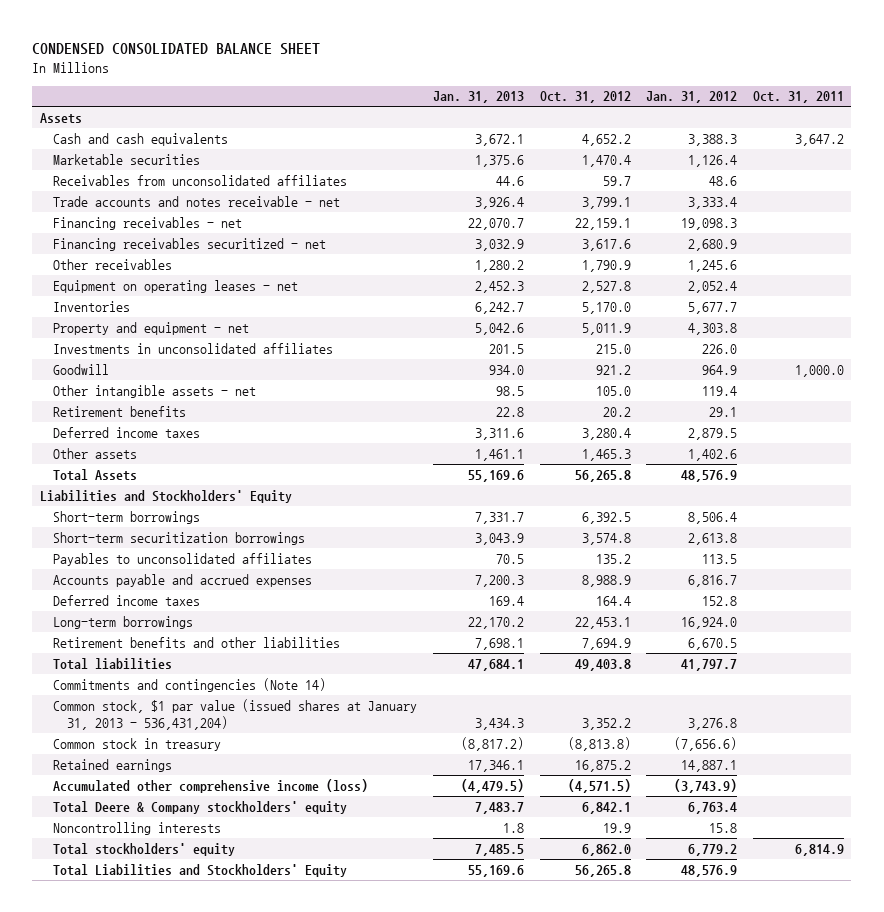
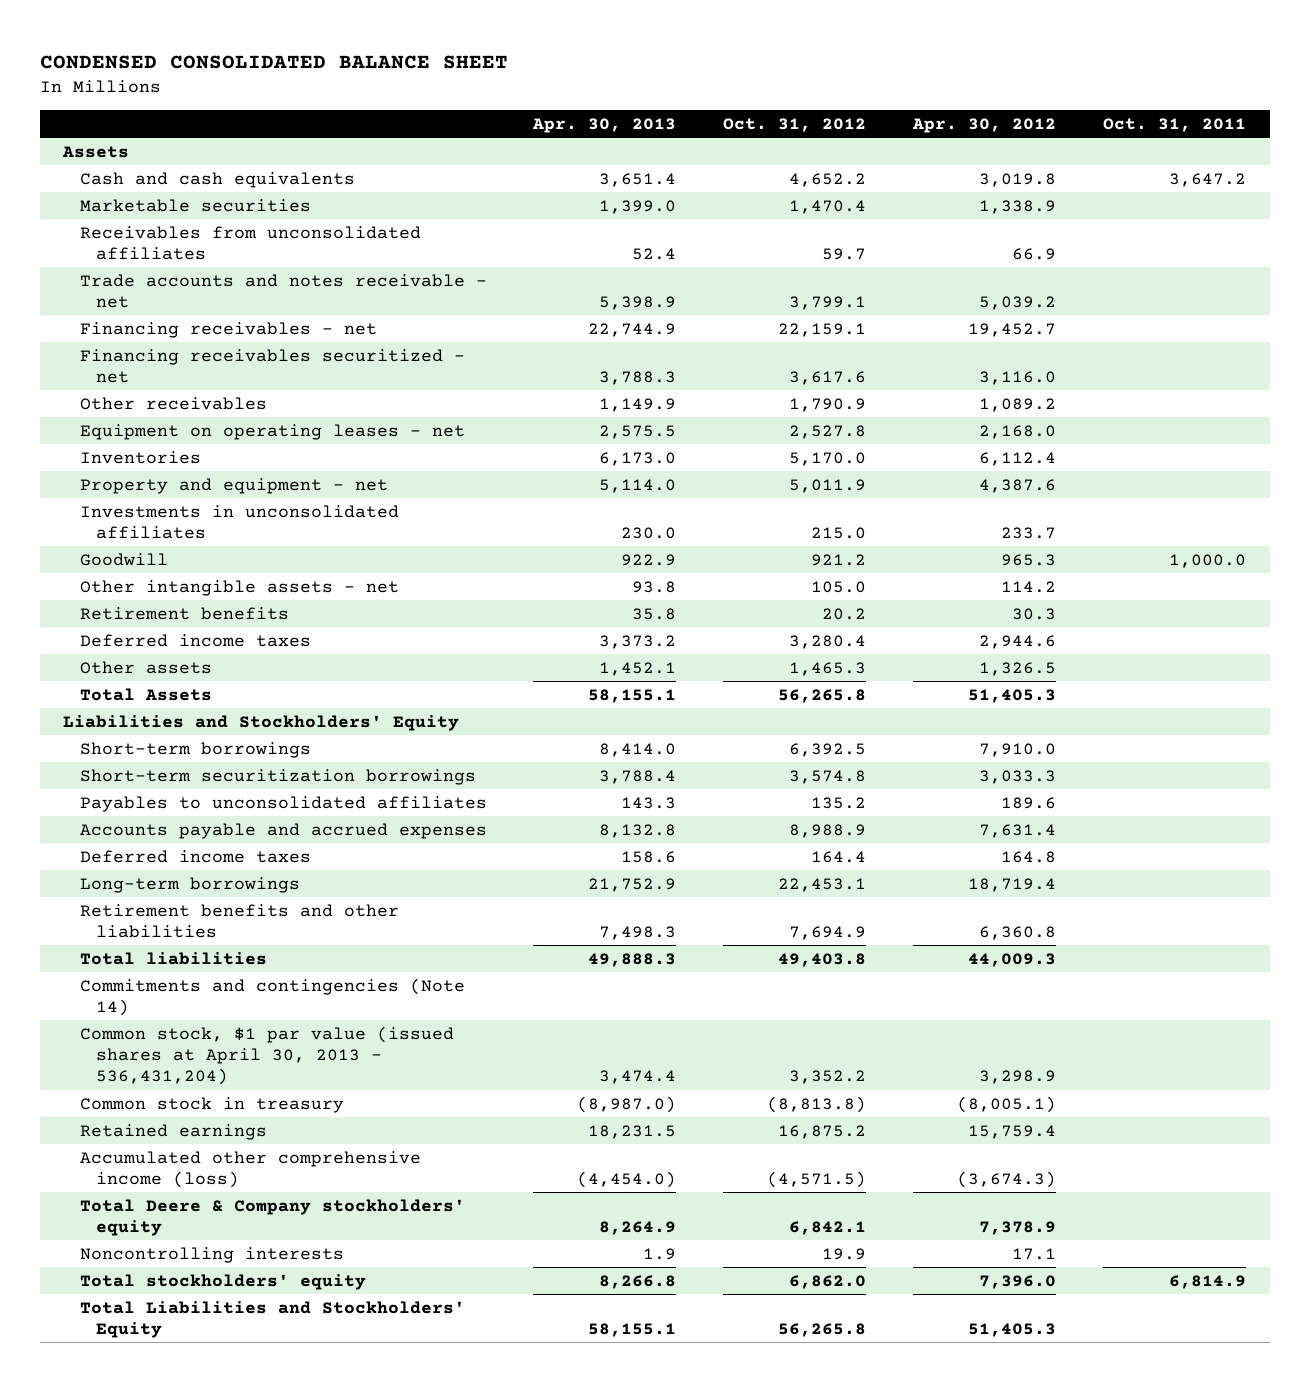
[432,91,524,104] Jan. 31, 2013 -> none
[646,91,738,104] Jan. 31, 2012 -> none
none -> [532,118,677,134] Apr. 30, 2013
none -> [912,118,1057,134] Apr. 30, 2012
[53,698,418,730] Common stock, $1 par value (issued shares at January 31, 2013 - 536,431,204) -> [79,1025,454,1086] Common stock, $1 par value (issued shares at April 30, 2013 - 536,431,204)

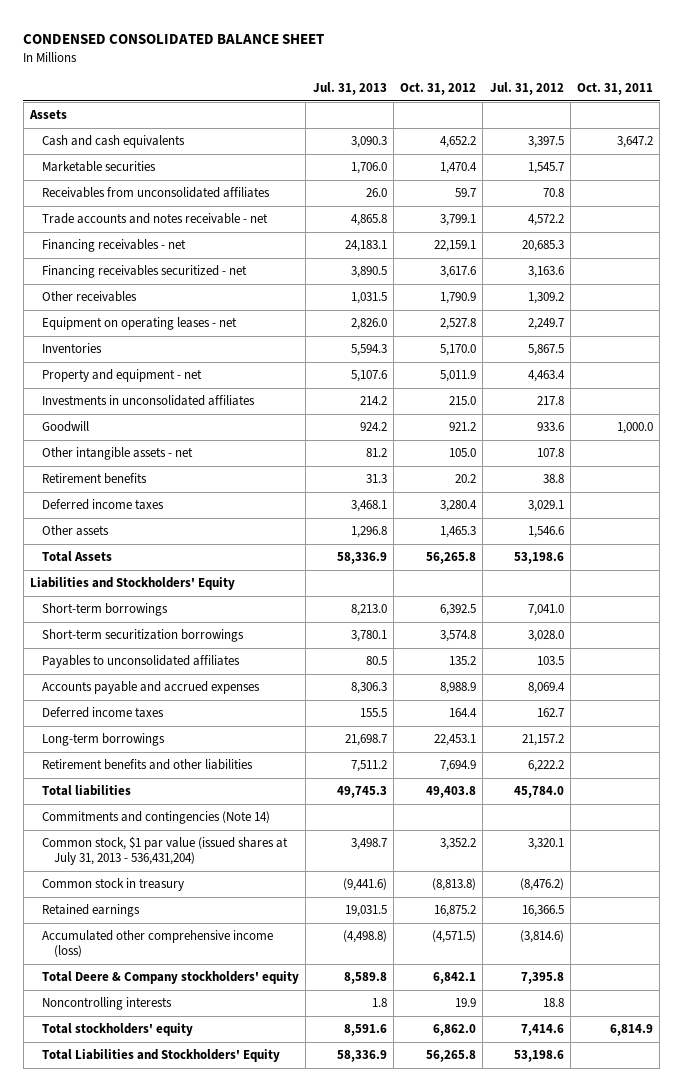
[532,118,677,134] Apr. 30, 2013 -> none
[912,118,1057,134] Apr. 30, 2012 -> none
none -> [312,82,387,96] Jul. 31, 2013
none -> [489,82,564,96] Jul. 31, 2012
[79,1025,454,1086] Common stock, $1 par value (issued shares at April 30, 2013 - 536,431,204) -> [42,836,289,866] Common stock, $1 par value (issued shares at July 31, 2013 - 536,431,204)

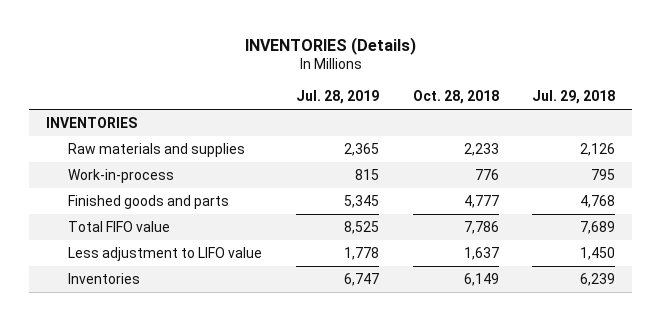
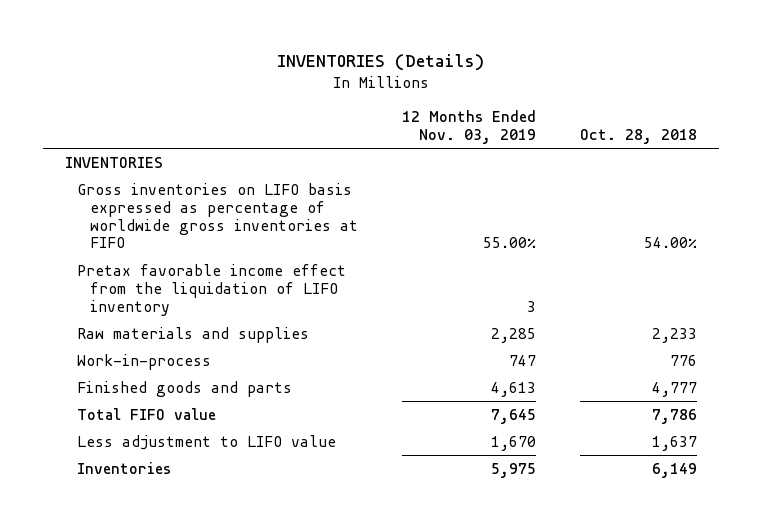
[295,90,379,105] Jul. 28, 2019 -> none
[532,90,616,105] Jul. 29, 2018 -> none
none -> [401,110,536,145] 12 Months Ended Nov. 03, 2019
none -> [77,182,358,249] Gross inventories on LIFO basis expressed as percentage of worldwide gross inventories at FIFO
none -> [77,263,347,316] Pretax favorable income effect from the liquidation of LIFO inventory

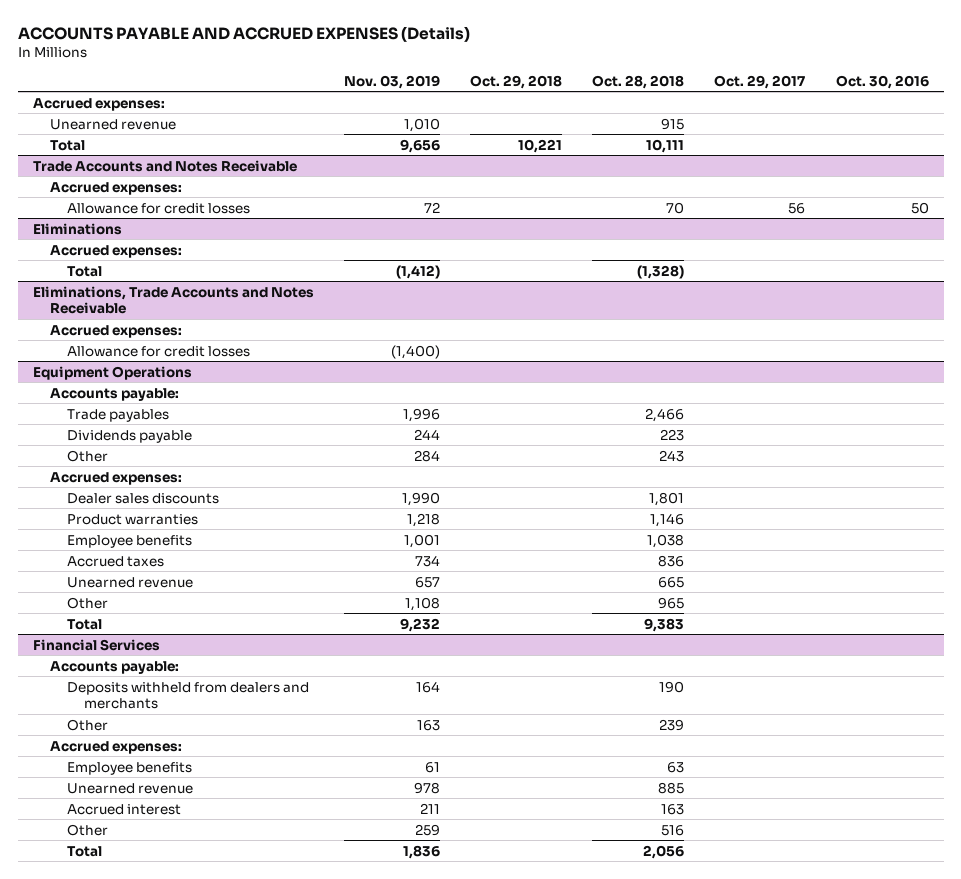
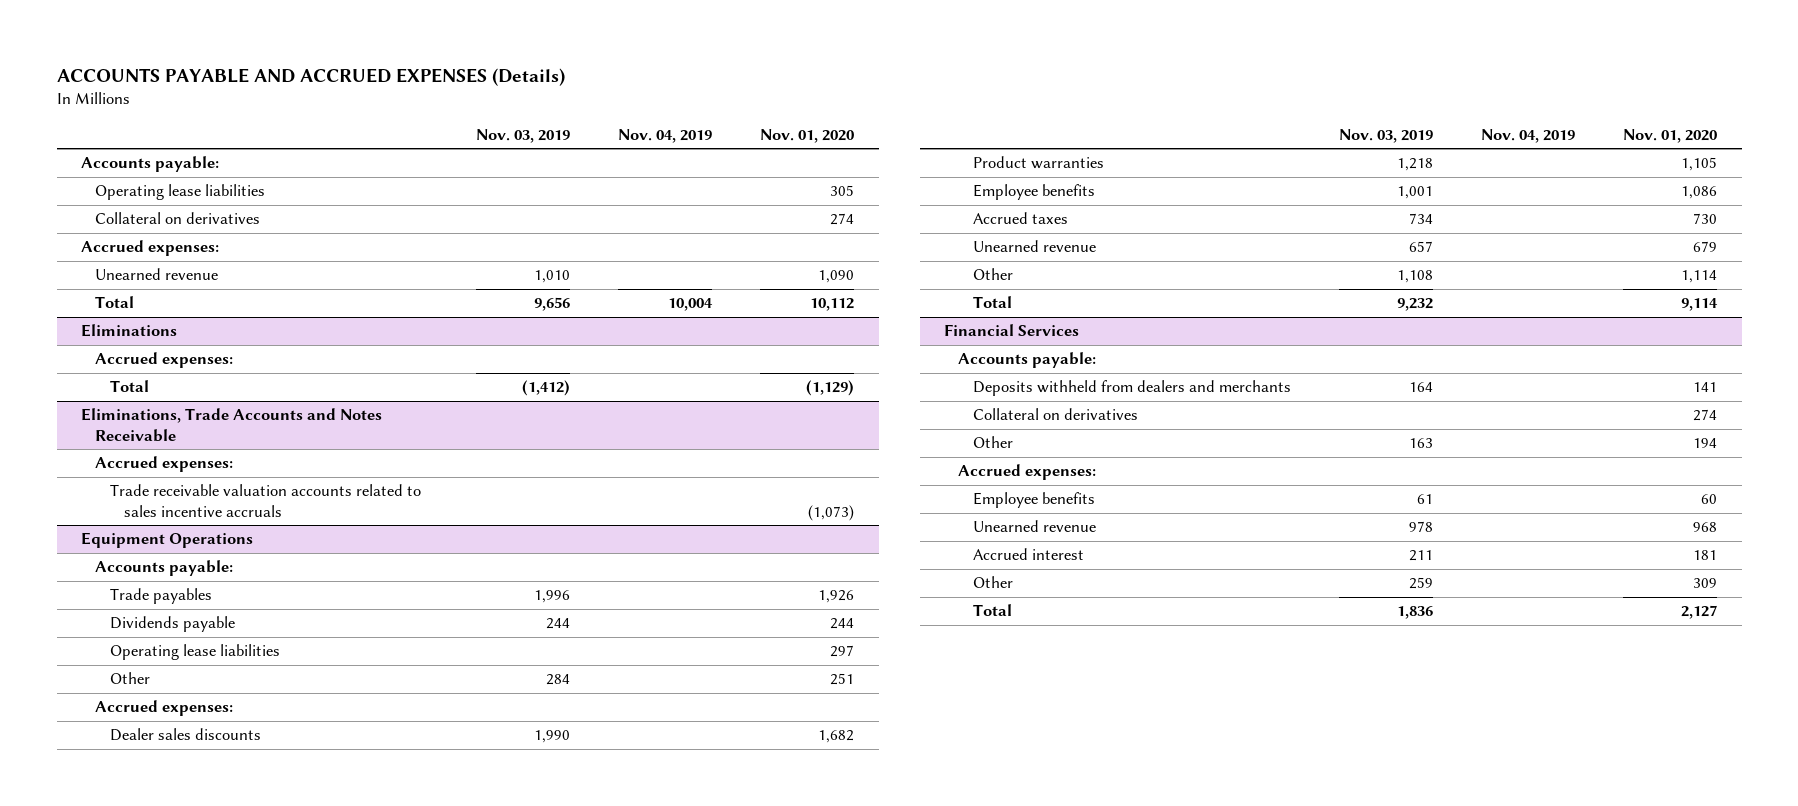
[470,74,563,89] Oct. 29, 2018 -> none
[592,74,685,89] Oct. 28, 2018 -> none
[714,74,806,89] Oct. 29, 2017 -> none
[835,74,929,89] Oct. 30, 2016 -> none
none -> [618,128,713,143] Nov. 04, 2019
none -> [760,128,855,143] Nov. 01, 2020
none -> [80,156,219,173] Accounts payable:
none -> [95,184,266,201] Operating lease liabilities
none -> [95,212,261,225] Collateral on derivatives
[32,159,297,172] Trade Accounts and Notes Receivable -> none
[49,181,182,195] Accrued expenses: -> none
[66,202,250,214] Allowance for credit losses -> none
[66,345,250,357] Allowance for credit losses -> none
none -> [109,484,421,517] Trade receivable valuation accounts related to sales incentive accruals
none -> [109,644,280,661] Operating lease liabilities
none -> [972,408,1138,421] Collateral on derivatives

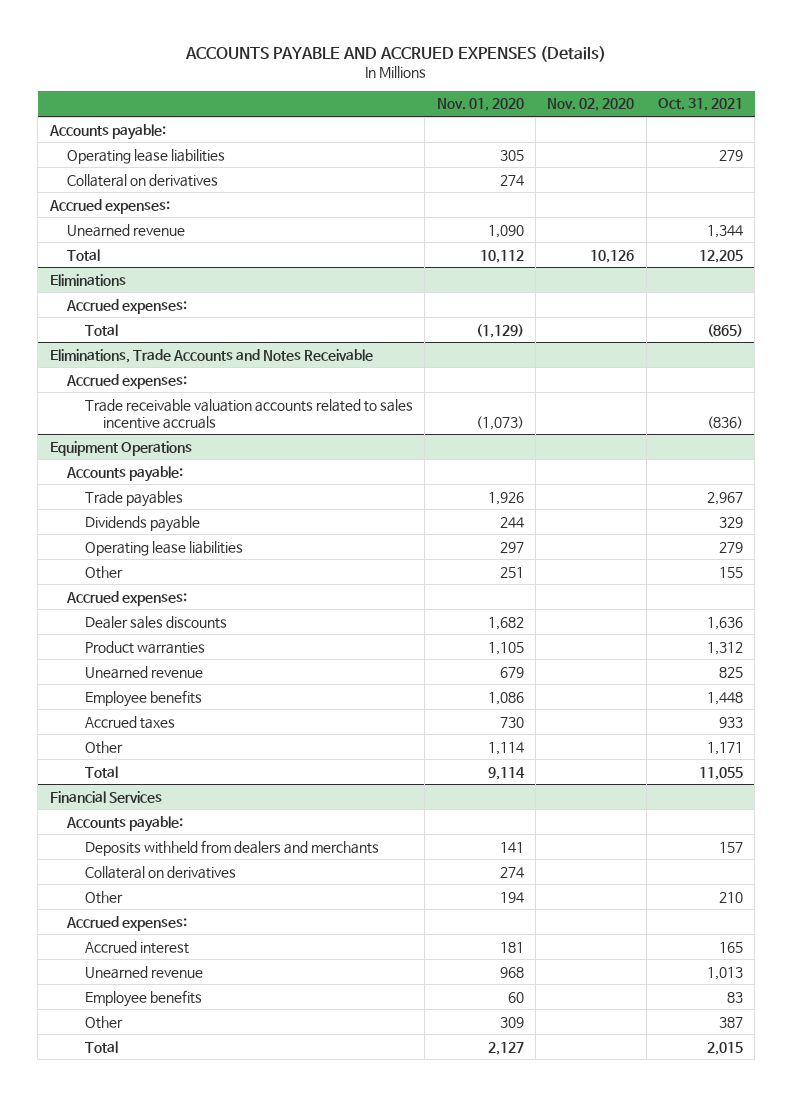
[475,128,570,143] Nov. 03, 2019 -> none
[618,128,713,143] Nov. 04, 2019 -> none
none -> [547,98,635,112] Nov. 02, 2020
none -> [657,98,743,112] Oct. 31, 2021
[972,240,1096,253] Unearned revenue -> [85,665,204,679] Unearned revenue
[972,520,1096,533] Unearned revenue -> [85,965,204,979] Unearned revenue
[972,492,1095,509] Employee benefits -> [85,989,203,1007] Employee benefits

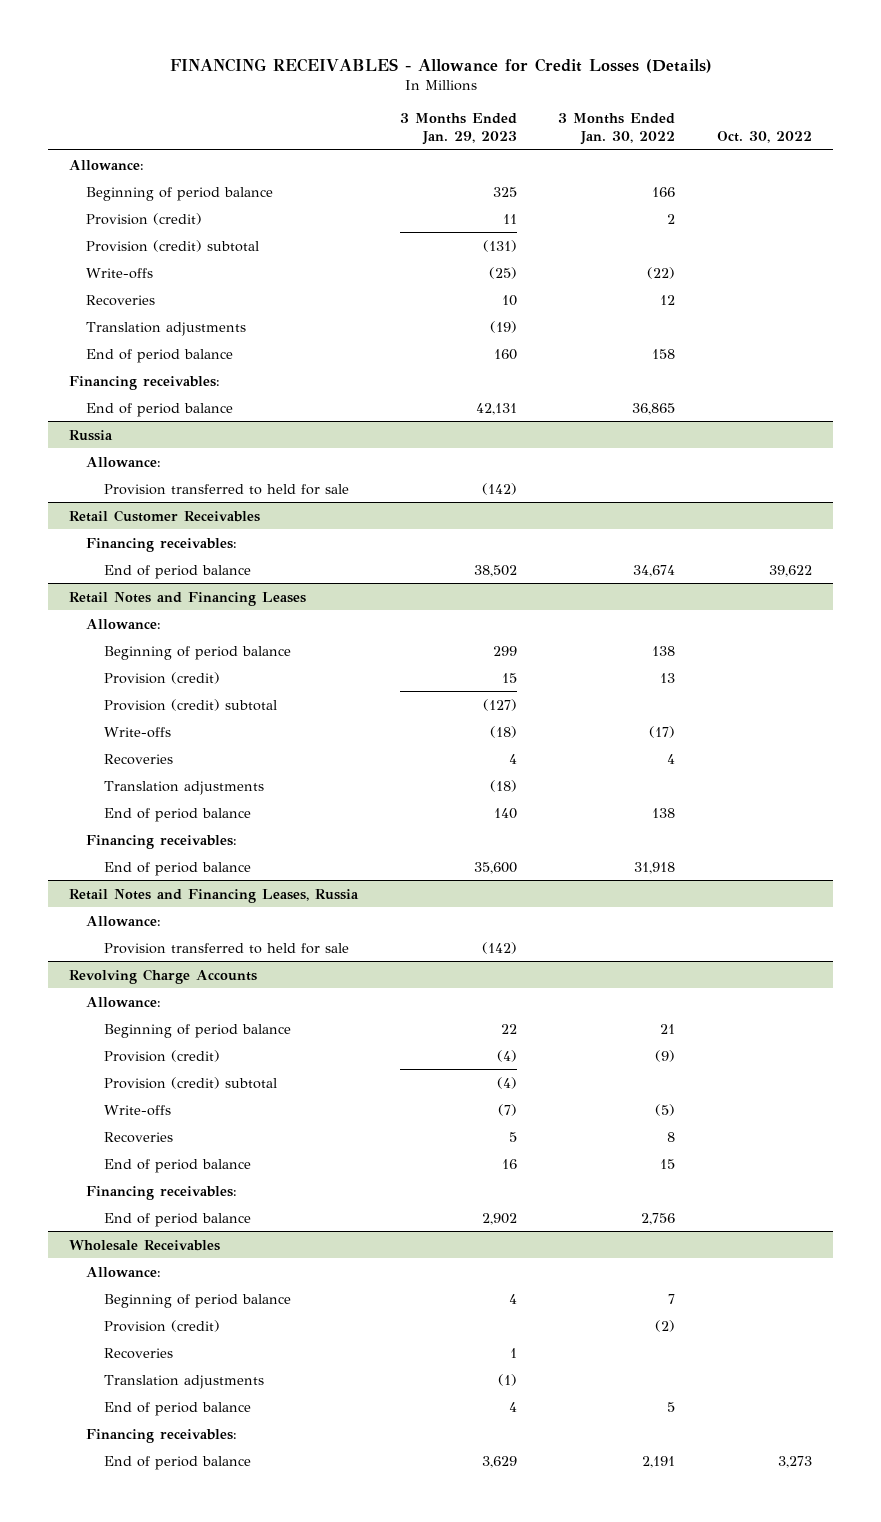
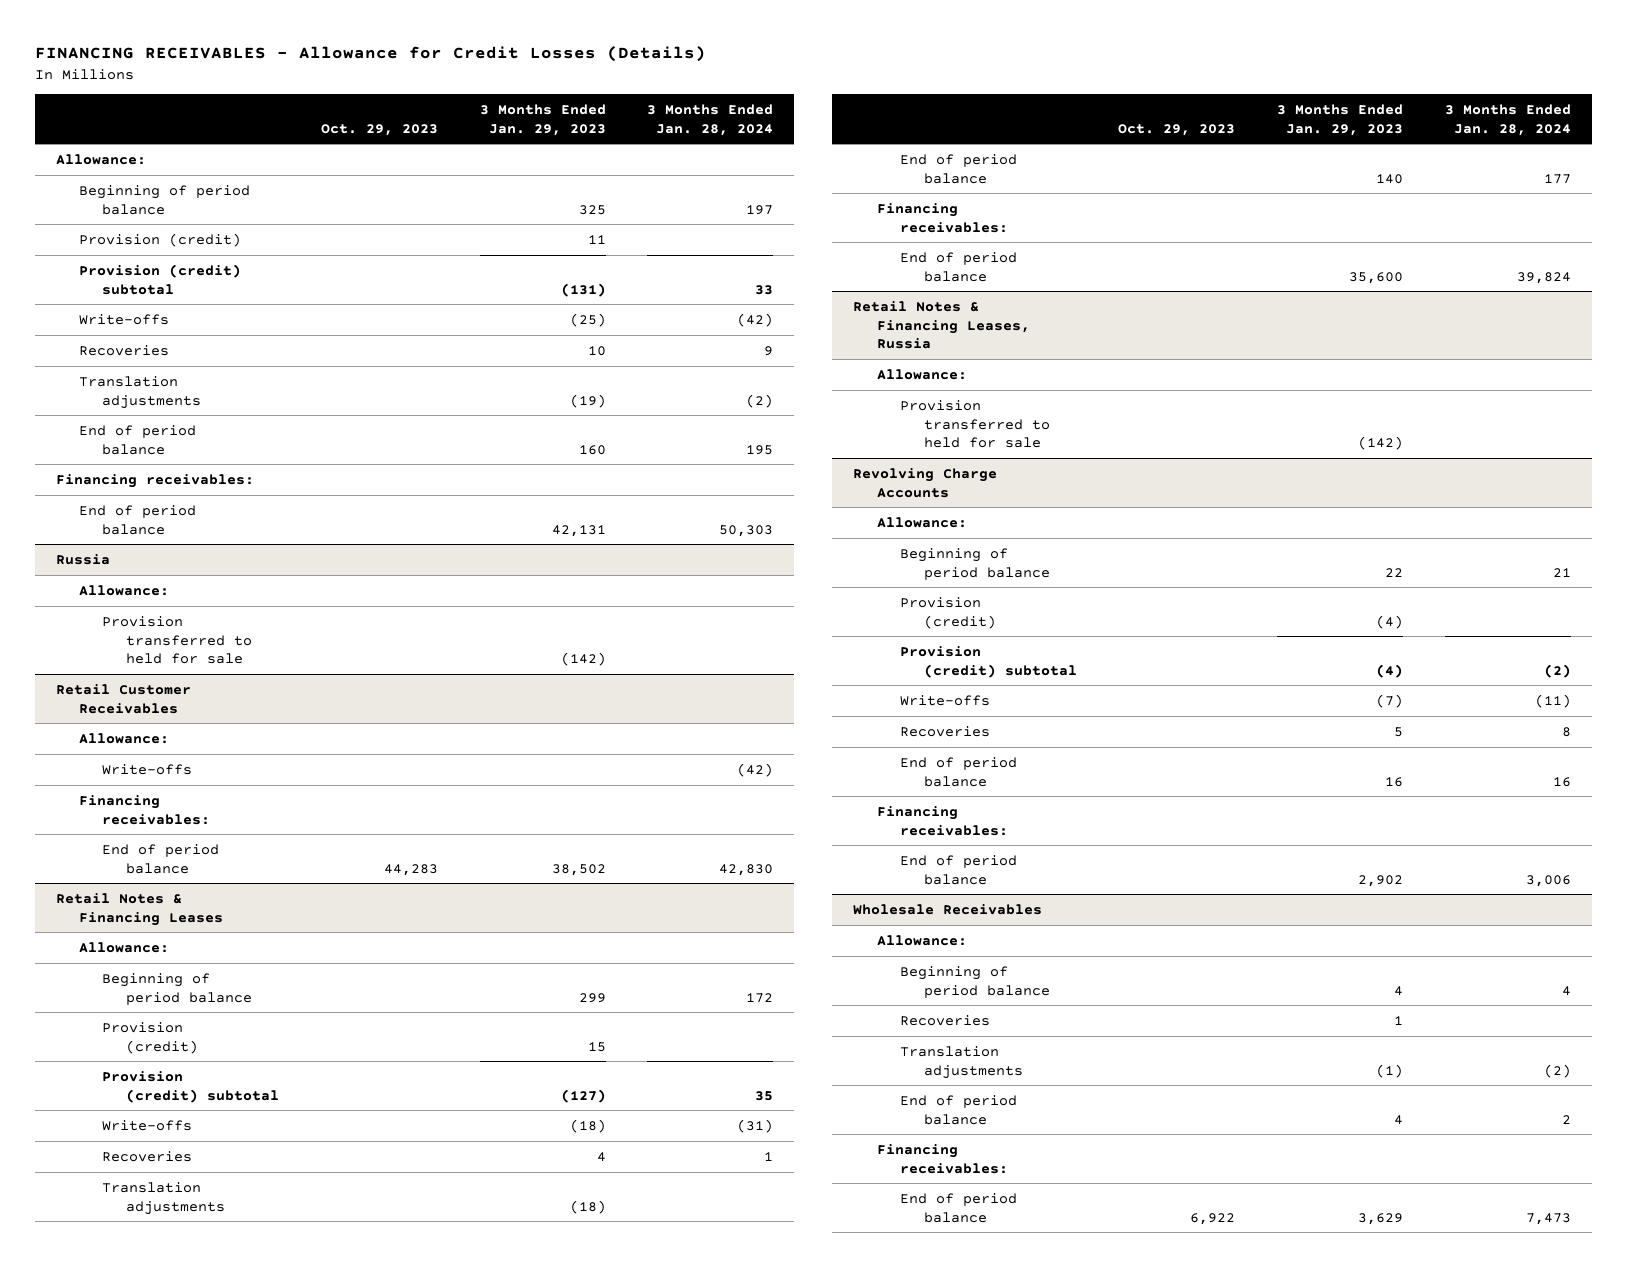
[558,113,676,145] 3 Months Ended Jan. 30, 2022 -> none
[716,130,812,143] Oct. 30, 2022 -> none
none -> [320,123,438,136] Oct. 29, 2023
none -> [647,103,774,136] 3 Months Ended Jan. 28, 2024
none -> [79,732,170,744] Allowance:
none -> [102,763,193,775] Write-offs
[69,591,307,606] Retail Notes and Financing Leases -> [55,892,224,926] Retail Notes & Financing Leases
[69,888,360,903] Retail Notes and Financing Leases, Russia -> [853,300,1030,350] Retail Notes & Financing Leases, Russia
[103,1319,220,1332] Provision (credit) -> none

